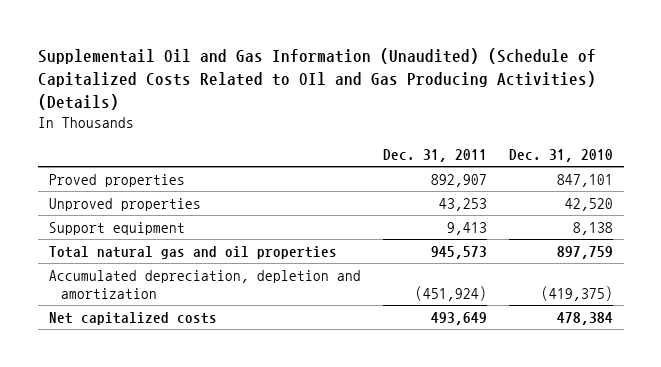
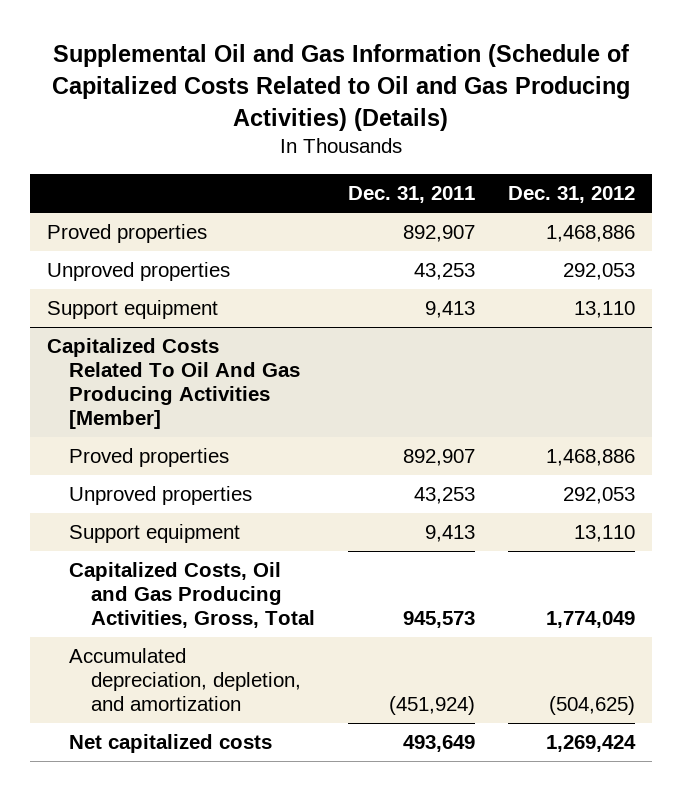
[37,47,596,111] Supplementail Oil and Gas Information (Unaudited) (Schedule of Capitalized Costs Related to OIl and Gas Producing Activities) (Details) -> [52,44,631,131] Supplemental Oil and Gas Information (Schedule of Capitalized Costs Related to Oil and Gas Producing Activities) (Details)
[508,149,613,163] Dec. 31, 2010 -> none
none -> [508,185,636,203] Dec. 31, 2012
none -> [47,338,300,430] Capitalized Costs Related To Oil And Gas Producing Activities [Member]
none -> [68,448,229,468] Proved properties
none -> [68,486,252,506] Unproved properties
none -> [68,524,240,544] Support equipment
[48,245,337,259] Total natural gas and oil properties -> [68,562,315,629] Capitalized Costs, Oil and Gas Producing Activities, Gross, Total
[48,269,361,300] Accumulated depreciation, depletion and amortization -> [68,648,301,712] Accumulated depreciation, depletion, and amortization

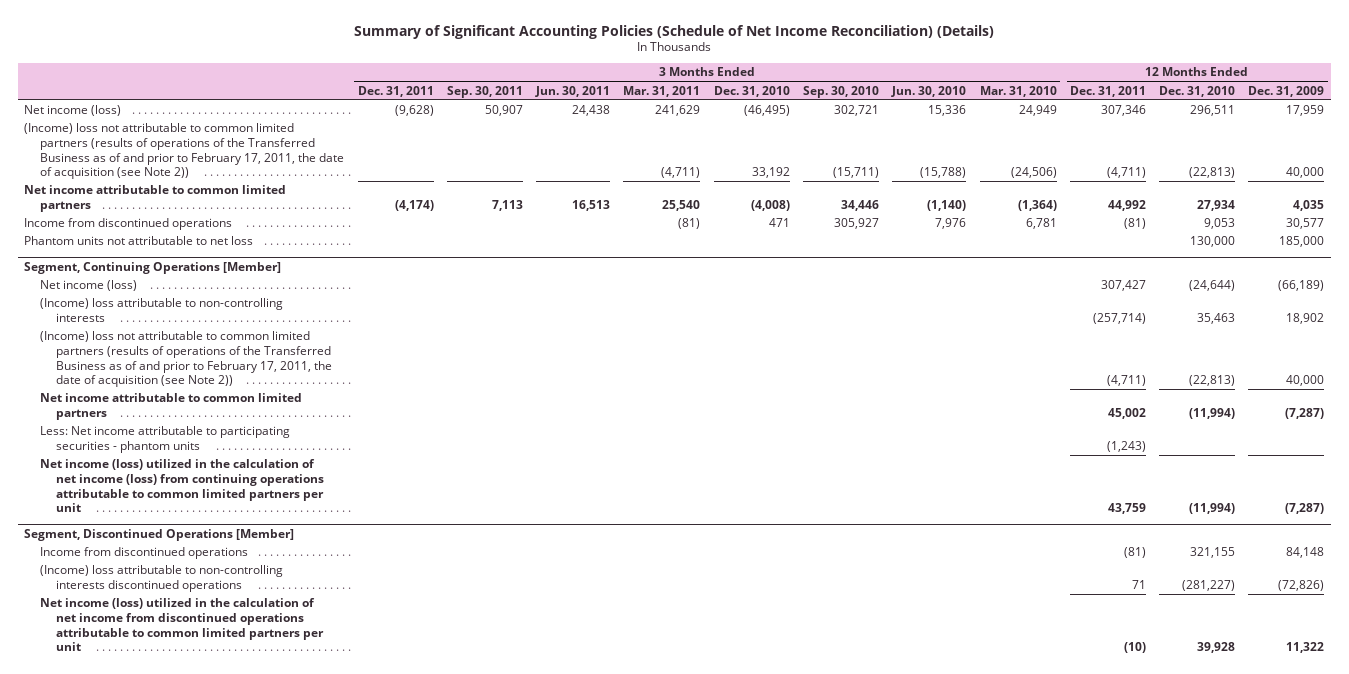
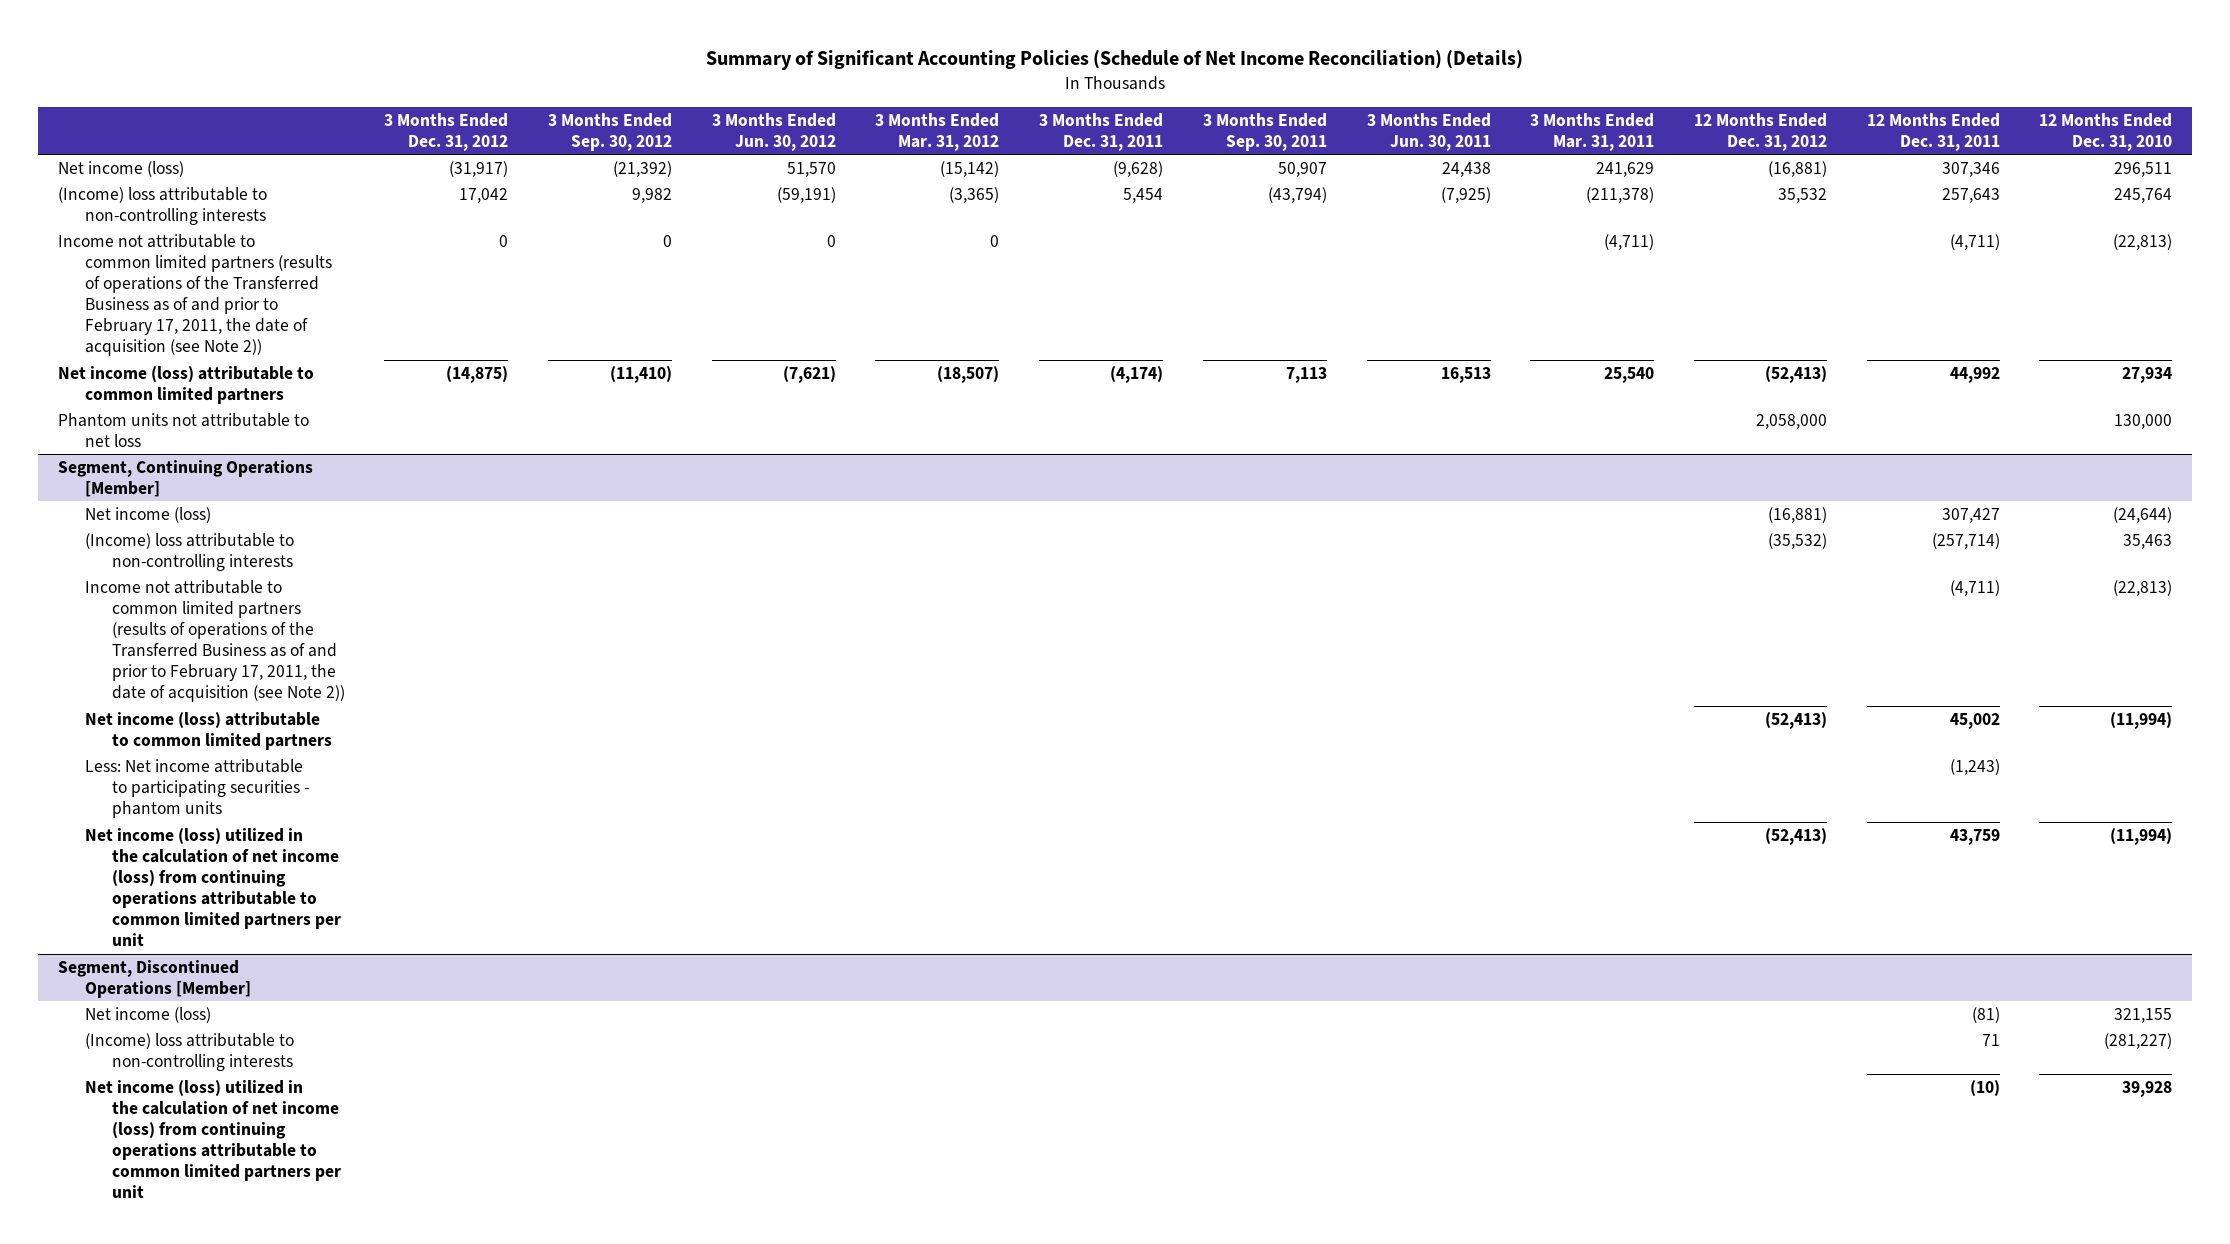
[713,85,790,97] Dec. 31, 2010 -> none
[802,85,879,98] Sep. 30, 2010 -> none
[891,85,967,97] Jun. 30, 2010 -> none
[979,85,1057,97] Mar. 31, 2010 -> none
[1248,85,1325,97] Dec. 31, 2009 -> none
none -> [384,112,509,151] 3 Months Ended Dec. 31, 2012
none -> [547,112,672,151] 3 Months Ended Sep. 30, 2012
none -> [711,112,836,151] 3 Months Ended Jun. 30, 2012
none -> [875,112,1000,151] 3 Months Ended Mar. 31, 2012
none -> [1693,112,1827,151] 12 Months Ended Dec. 31, 2012
[24,218,233,231] Income from discontinued operations -> none
none -> [57,186,267,226] (Income) loss attributable to non-controlling interests
[24,123,345,180] (Income) loss not attributable to common limited partners (results of operations of the Transferred Business as of and prior to February 17, 2011, the date of acquisition (see Note 2)) -> [57,233,332,357] Income not attributable to common limited partners (results of operations of the Transferred Business as of and prior to February 17, 2011, the date of acquisition (see Note 2))
[24,185,287,213] Net income attributable to common limited partners -> [57,365,314,405] Net income (loss) attributable to common limited partners
[40,331,333,388] (Income) loss not attributable to common limited partners (results of operations of the Transferred Business as of and prior to February 17, 2011, the date of acquisition (see Note 2)) -> [84,579,345,703] Income not attributable to common limited partners (results of operations of the Transferred Business as of and prior to February 17, 2011, the date of acquisition (see Note 2))
[40,393,303,421] Net income attributable to common limited partners -> [84,711,332,751] Net income (loss) attributable to common limited partners
[40,547,249,560] Income from discontinued operations -> [84,1006,211,1023] Net income (loss)
[40,565,284,593] (Income) loss attributable to non-controlling interests discontinued operations -> [84,1032,294,1072] (Income) loss attributable to non-controlling interests
[40,598,325,652] Net income (loss) utilized in the calculation of net income from discontinued operations attributable to common limited partners per unit -> [84,1079,341,1199] Net income (loss) utilized in the calculation of net income (loss) from continuing operations attributable to common limited partners per unit

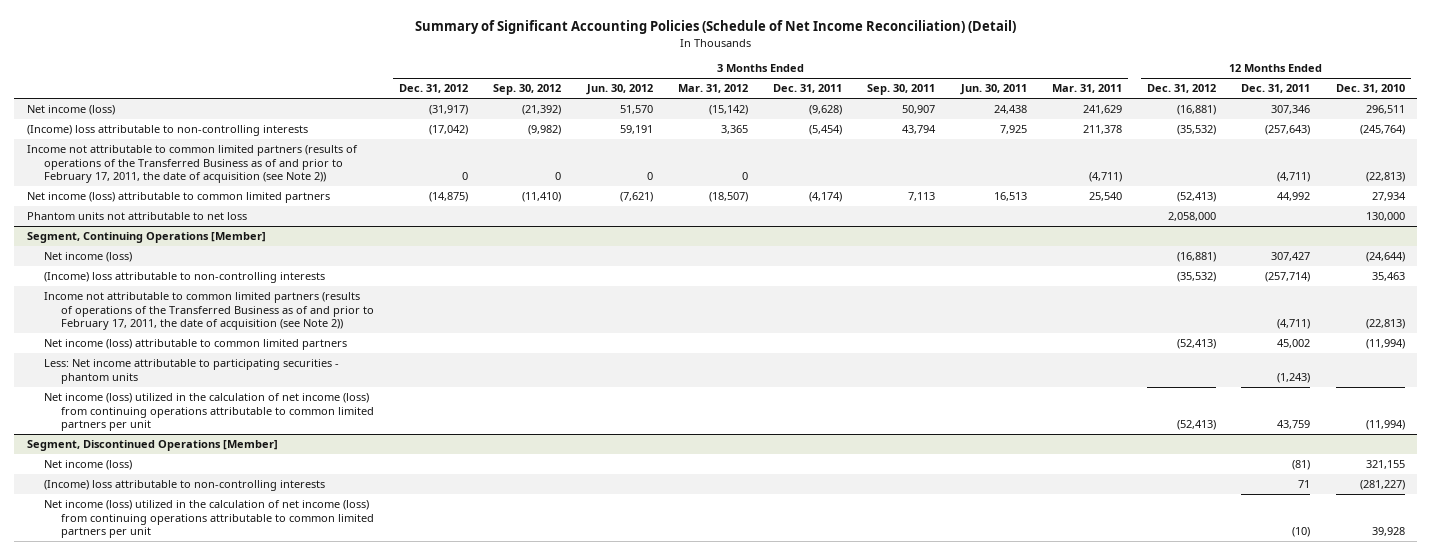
[706,50,1524,71] Summary of Significant Accounting Policies (Schedule of Net Income Reconciliation) (Details) -> [414,20,1016,35] Summary of Significant Accounting Policies (Schedule of Net Income Reconciliation) (Detail)
[459,187,509,203] 17,042 -> [429,125,469,136] (17,042)
[631,187,672,203] 9,982 -> [528,125,562,136] (9,982)
[776,186,836,203] (59,191) -> [619,125,653,135] 59,191
[949,186,1000,203] (3,365) -> [720,125,748,135] 3,365
[1123,187,1164,203] 5,454 -> [809,125,843,136] (5,454)
[1267,186,1327,203] (43,794) -> [902,125,937,135] 43,794
[1440,186,1491,203] (7,925) -> [999,125,1027,135] 7,925
[1586,186,1655,203] (211,378) -> [1082,125,1122,135] 211,378
[1777,187,1827,203] 35,532 -> [1177,125,1217,136] (35,532)
[1941,187,2000,203] 257,643 -> [1265,125,1311,136] (257,643)
[2114,187,2173,203] 245,764 -> [1359,125,1405,136] (245,764)

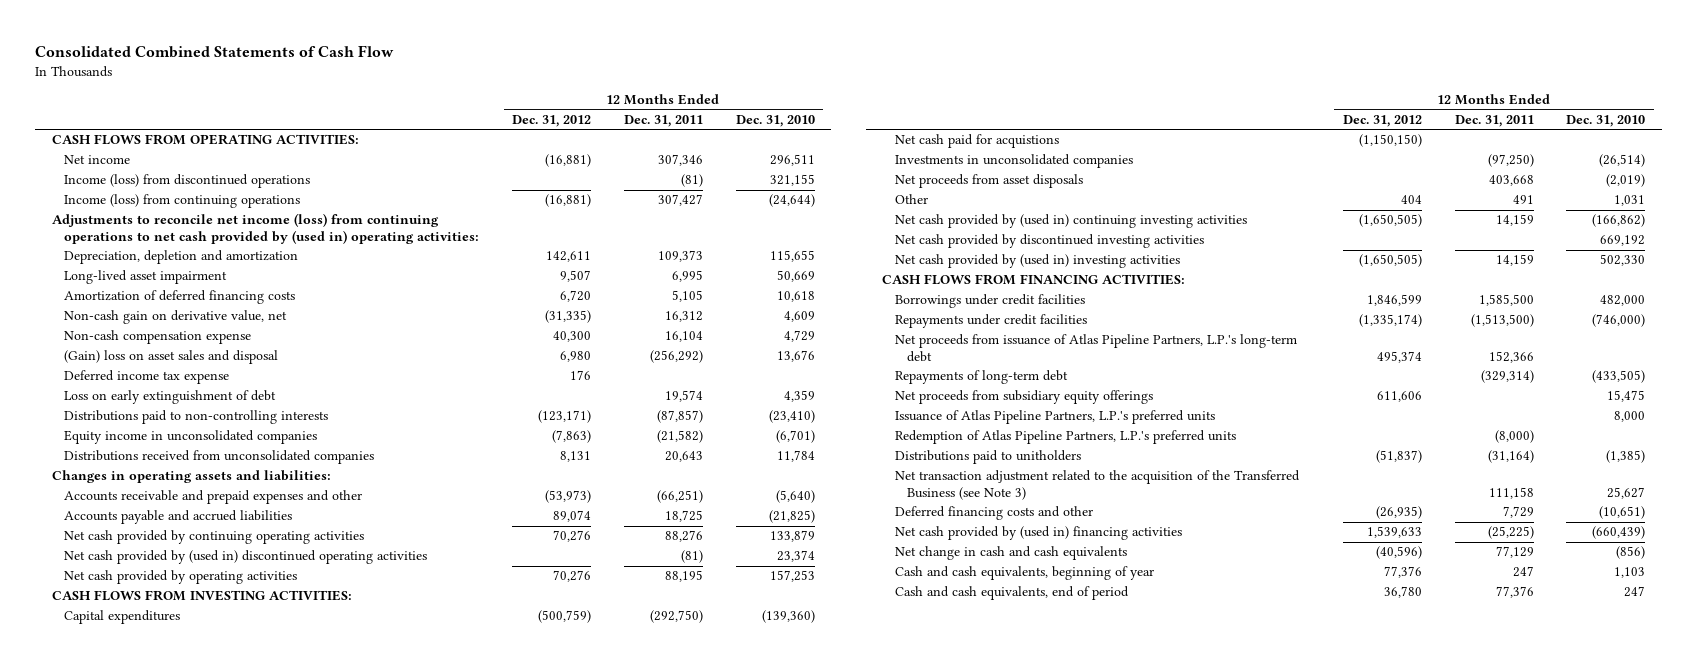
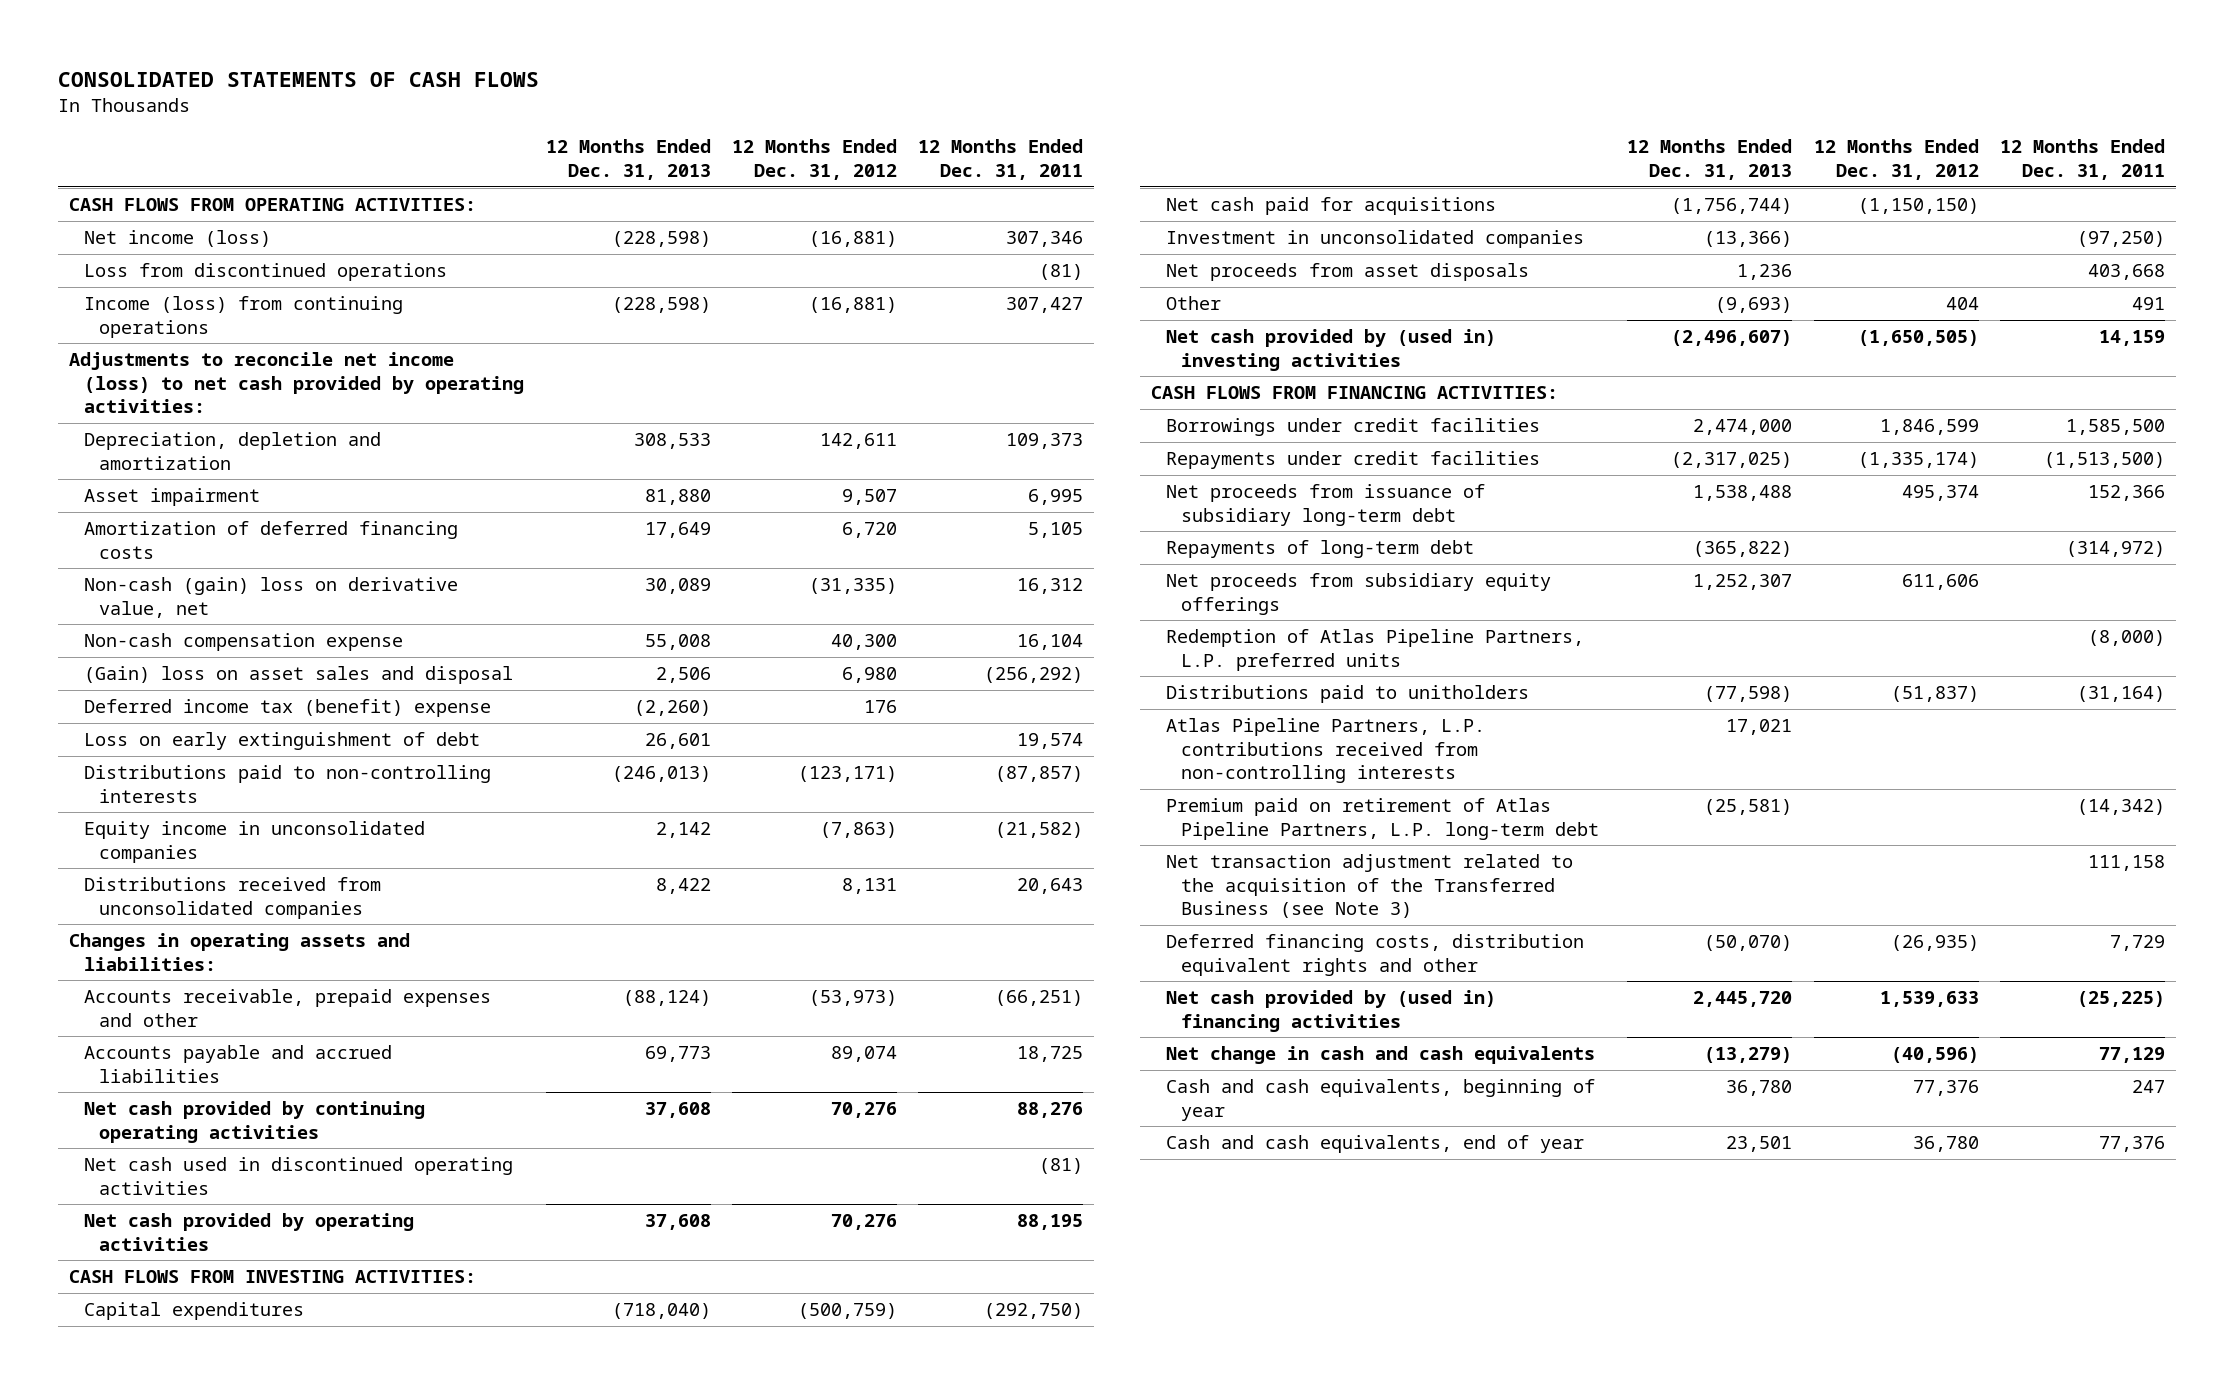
[35,44,395,58] Consolidated Combined Statements of Cash Flow -> [58,71,540,87] CONSOLIDATED STATEMENTS OF CASH FLOWS
[735,114,815,127] Dec. 31, 2010 -> none
none -> [545,139,711,180] 12 Months Ended Dec. 31, 2013
[64,155,131,165] Net income -> [84,230,272,248] Net income (loss)
[64,174,311,189] Income (loss) from discontinued operations -> [84,263,448,282] Loss from discontinued operations
[51,213,480,244] Adjustments to reconcile net income (loss) from continuing operations to net cash provided by (used in) operating activities: -> [68,352,525,413] Adjustments to reconcile net income (loss) to net cash provided by operating activities:
[64,270,228,285] Long-lived asset impairment -> [84,488,261,507] Asset impairment
[64,310,288,325] Non-cash gain on derivative value, net -> [84,577,459,618] Non-cash (gain) loss on derivative value, net
[64,370,230,385] Deferred income tax expense -> [84,699,492,718] Deferred income tax (benefit) expense
[64,490,363,505] Accounts receivable and prepaid expenses and other -> [84,989,492,1027] Accounts receivable, prepaid expenses and other
[64,550,428,565] Net cash provided by (used in) discontinued operating activities -> [84,1157,514,1195] Net cash used in discontinued operating activities
[894,134,1059,149] Net cash paid for acquistions -> [1166,197,1497,216] Net cash paid for acquisitions
[894,154,1133,169] Investments in unconsolidated companies -> [1166,230,1585,249] Investment in unconsolidated companies
[894,214,1247,229] Net cash provided by (used in) continuing investing activities -> none
[894,234,1204,249] Net cash provided by discontinued investing activities -> none
[894,334,1297,362] Net proceeds from issuance of Atlas Pipeline Partners, L.P.'s long-term debt -> [1166,484,1486,526] Net proceeds from issuance of subsidiary long-term debt
[1480,370,1534,384] (329,314) -> [2066,541,2166,558] (314,972)
[894,410,1215,425] Issuance of Atlas Pipeline Partners, L.P.'s preferred units -> none
[894,430,1236,445] Redemption of Atlas Pipeline Partners, L.P.'s preferred units -> [1166,629,1585,671] Redemption of Atlas Pipeline Partners, L.P. preferred units
none -> [1166,718,1486,783] Atlas Pipeline Partners, L.P. contributions received from non-controlling interests
none -> [1166,798,1600,840] Premium paid on retirement of Atlas Pipeline Partners, L.P. long-term debt
[894,506,1093,521] Deferred financing costs and other -> [1166,934,1585,976] Deferred financing costs, distribution equivalent rights and other
[894,586,1129,601] Cash and cash equivalents, end of period -> [1166,1135,1585,1154] Cash and cash equivalents, end of year

